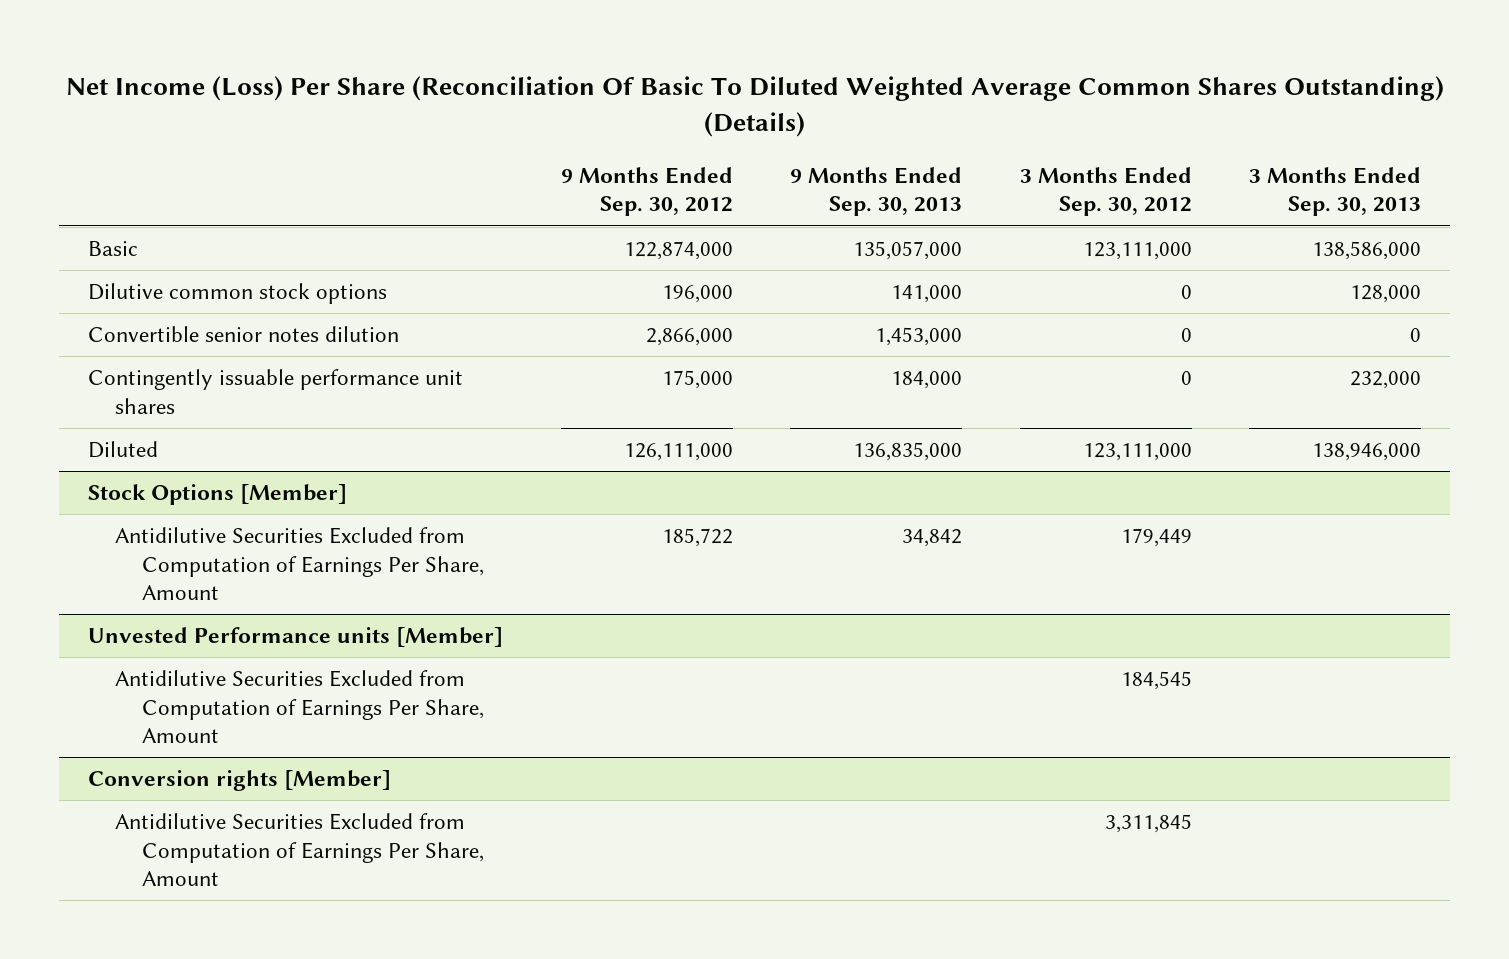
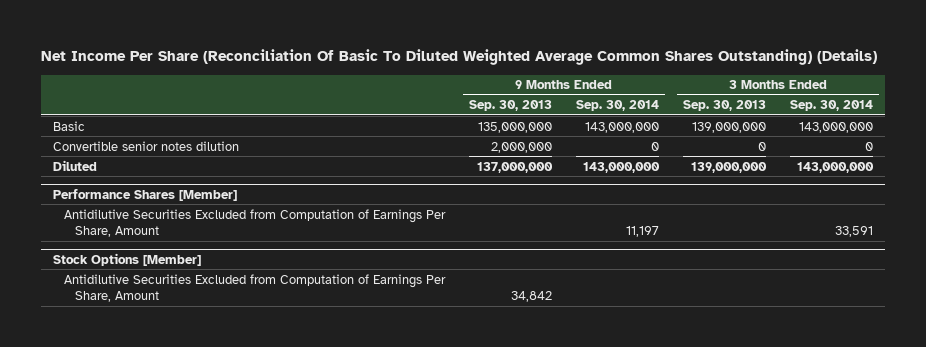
[65,76,1444,137] Net Income (Loss) Per Share (Reconciliation Of Basic To Diluted Weighted Average Common Shares Outstanding) (Details) -> [40,49,877,66] Net Income Per Share (Reconciliation Of Basic To Diluted Weighted Average Common Shares Outstanding) (Details)
[560,166,733,217] 9 Months Ended Sep. 30, 2012 -> none
[1019,166,1192,217] 3 Months Ended Sep. 30, 2012 -> none
none -> [575,100,659,112] Sep. 30, 2014
none -> [789,100,873,112] Sep. 30, 2014
[88,283,388,305] Dilutive common stock options -> none
[88,369,464,414] Contingently issuable performance unit shares -> none
[853,241,963,261] 135,057,000 -> [477,121,552,133] 135,000,000
[1312,241,1422,261] 138,586,000 -> [691,121,766,133] 139,000,000
[875,327,963,347] 1,453,000 -> [490,141,552,153] 2,000,000
[853,442,963,462] 136,835,000 -> [476,161,553,173] 137,000,000
[1312,443,1422,462] 138,946,000 -> [690,161,767,173] 139,000,000
none -> [52,188,237,201] Performance Shares [Member]
none -> [63,208,446,238] Antidilutive Securities Excluded from Computation of Earnings Per Share, Amount
[88,627,504,648] Unvested Performance units [Member] -> none
[115,670,484,744] Antidilutive Securities Excluded from Computation of Earnings Per Share, Amount -> none
[88,770,392,792] Conversion rights [Member] -> none
[115,813,484,887] Antidilutive Securities Excluded from Computation of Earnings Per Share, Amount -> none

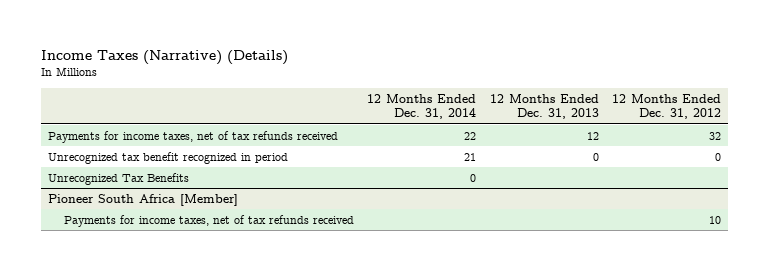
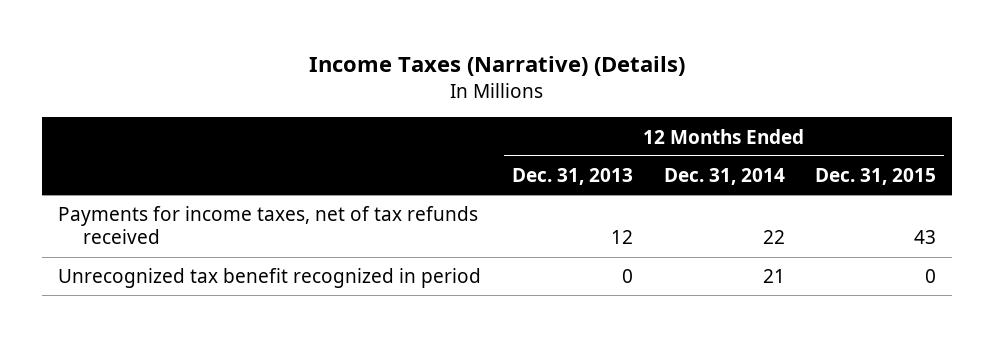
[612,93,722,120] 12 Months Ended Dec. 31, 2012 -> none
none -> [815,168,937,186] Dec. 31, 2015
[47,172,189,185] Unrecognized Tax Benefits -> none
[47,193,238,206] Pioneer South Africa [Member] -> none
[64,214,355,227] Payments for income taxes, net of tax refunds received -> none

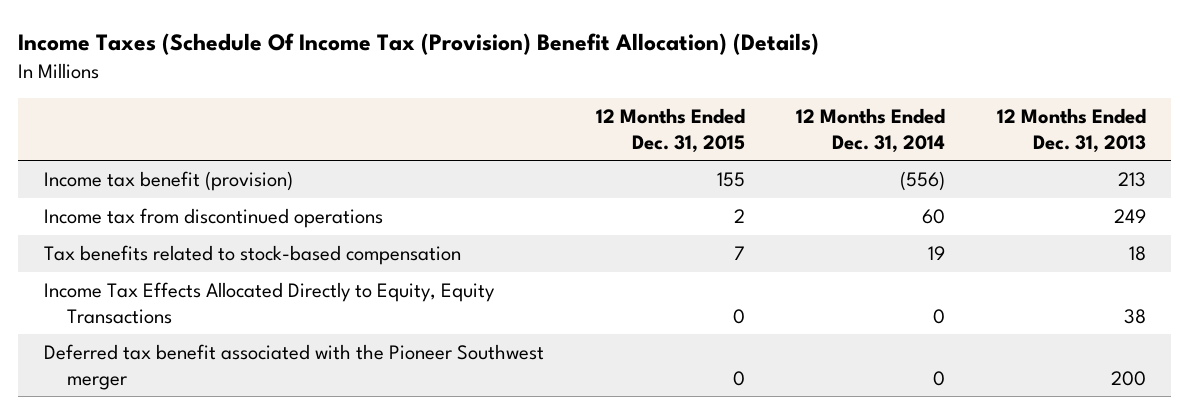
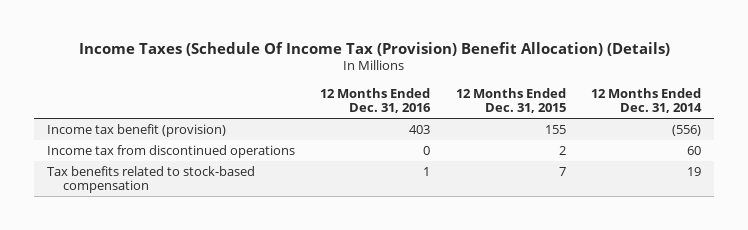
[996,108,1146,153] 12 Months Ended Dec. 31, 2013 -> none
none -> [320,87,432,114] 12 Months Ended Dec. 31, 2016
[44,282,496,324] Income Tax Effects Allocated Directly to Equity, Equity Transactions -> none
[44,344,545,390] Deferred tax benefit associated with the Pioneer Southwest merger -> none

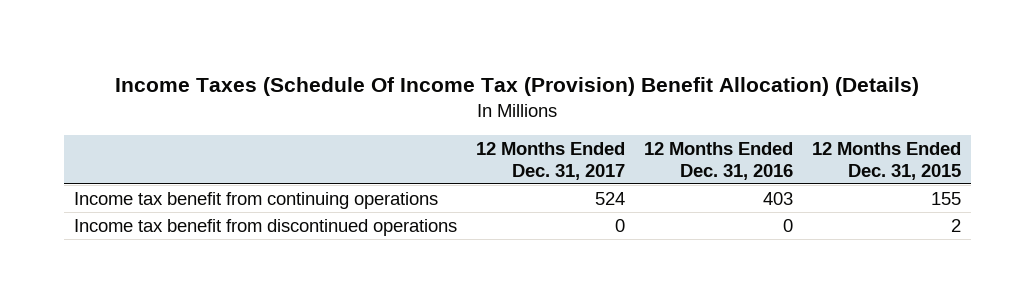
[591,87,703,114] 12 Months Ended Dec. 31, 2014 -> none
none -> [475,142,625,180] 12 Months Ended Dec. 31, 2017
[46,165,255,194] Tax benefits related to stock-based compensation -> none
[46,123,226,137] Income tax benefit (provision) -> [73,191,438,209] Income tax benefit from continuing operations
[46,144,295,158] Income tax from discontinued operations -> [73,218,457,236] Income tax benefit from discontinued operations

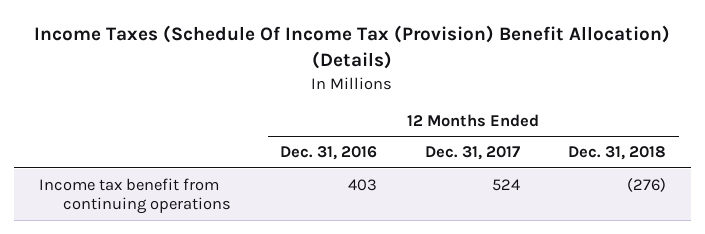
[812,142,962,180] 12 Months Ended Dec. 31, 2015 -> none
none -> [568,146,667,161] Dec. 31, 2018
[73,218,457,236] Income tax benefit from discontinued operations -> none

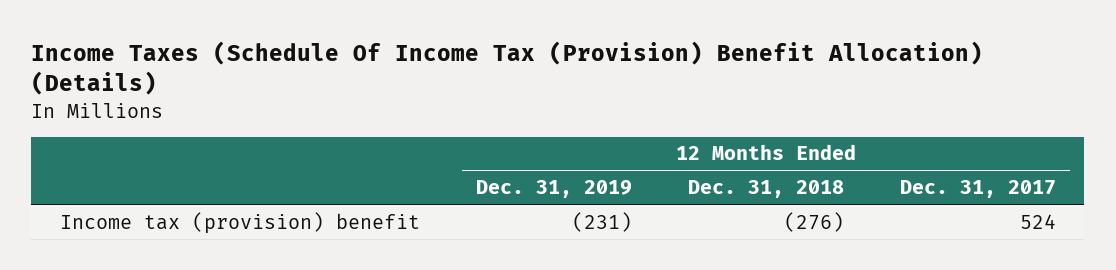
[279,146,377,161] Dec. 31, 2016 -> none
none -> [475,180,632,199] Dec. 31, 2019
[38,177,232,215] Income tax benefit from continuing operations -> [59,211,420,234] Income tax (provision) benefit

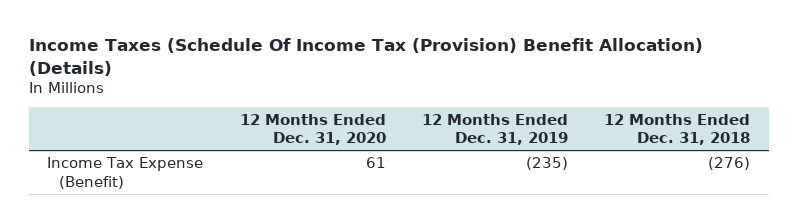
[900,180,1057,199] Dec. 31, 2017 -> none
none -> [239,113,386,146] 12 Months Ended Dec. 31, 2020
[59,211,420,234] Income tax (provision) benefit -> [47,157,204,189] Income Tax Expense (Benefit)
[571,211,632,232] (231) -> [526,157,569,171] (235)

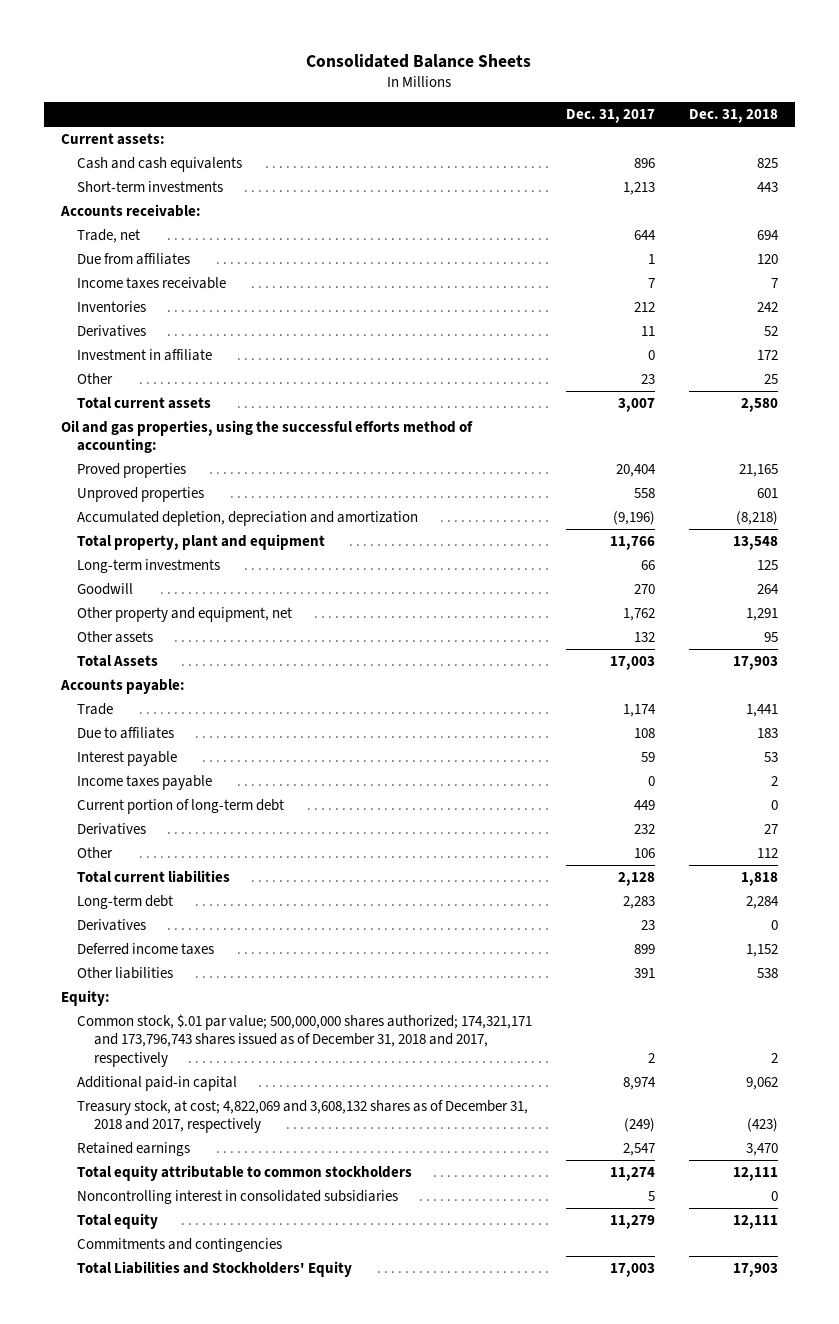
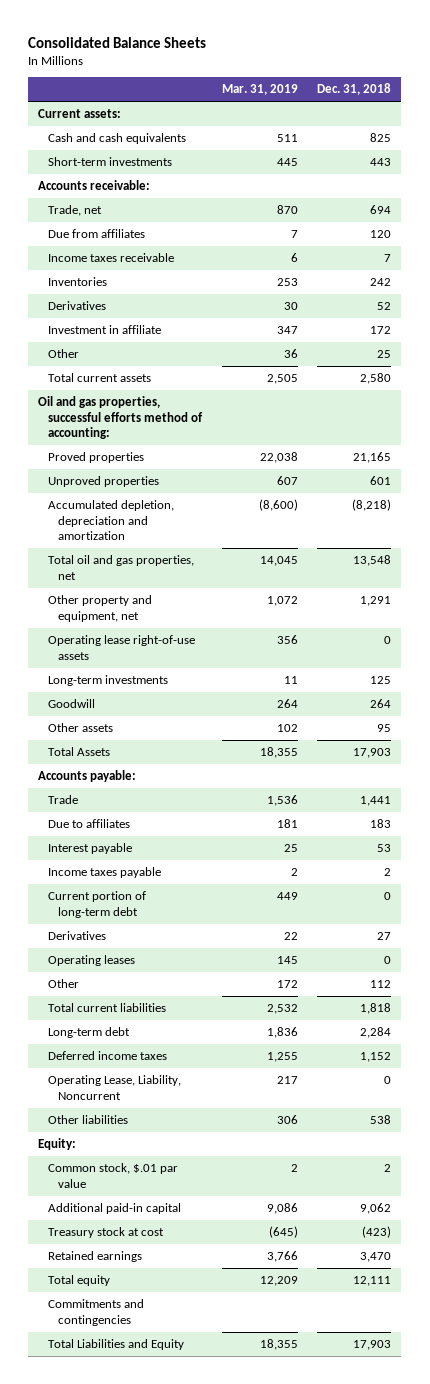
[566,109,656,124] Dec. 31, 2017 -> none
none -> [221,84,298,96] Mar. 31, 2019
[60,419,473,454] Oil and gas properties, using the successful efforts method of accounting: -> [38,396,203,439] Oil and gas properties, successful efforts method of accounting:
[77,533,326,550] Total property, plant and equipment -> [47,555,194,580] Total oil and gas properties, net
[77,606,293,622] Other property and equipment, net -> [47,595,152,622] Other property and equipment, net
none -> [47,635,195,660] Operating lease right-of-use assets
none -> [47,955,135,967] Operating leases
[77,918,147,931] Derivatives -> none
none -> [47,1075,181,1100] Operating Lease, Liability, Noncurrent
[77,1013,533,1068] Common stock, $.01 par value; 500,000,000 shares authorized; 174,321,171 and 173,796,743 shares issued as of December 31, 2018 and 2017, respectively -> [47,1163,178,1188] Common stock, $.01 par value
[77,1099,529,1134] Treasury stock, at cost; 4,822,069 and 3,608,132 shares as of December 31, 2018 and 2017, respectively -> [47,1227,164,1239] Treasury stock at cost
[77,1164,413,1181] Total equity attributable to common stockholders -> none
[77,1189,399,1204] Noncontrolling interest in consolidated subsidiaries -> none
[77,1260,353,1277] Total Liabilities and Stockholders' Equity -> [47,1339,184,1351] Total Liabilities and Equity

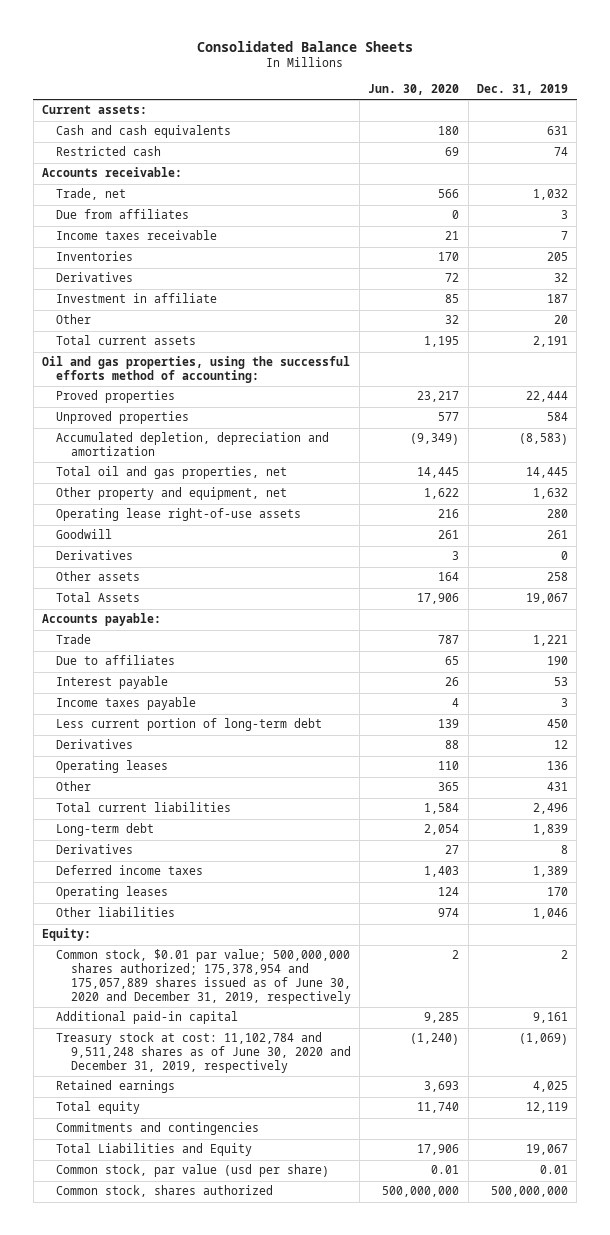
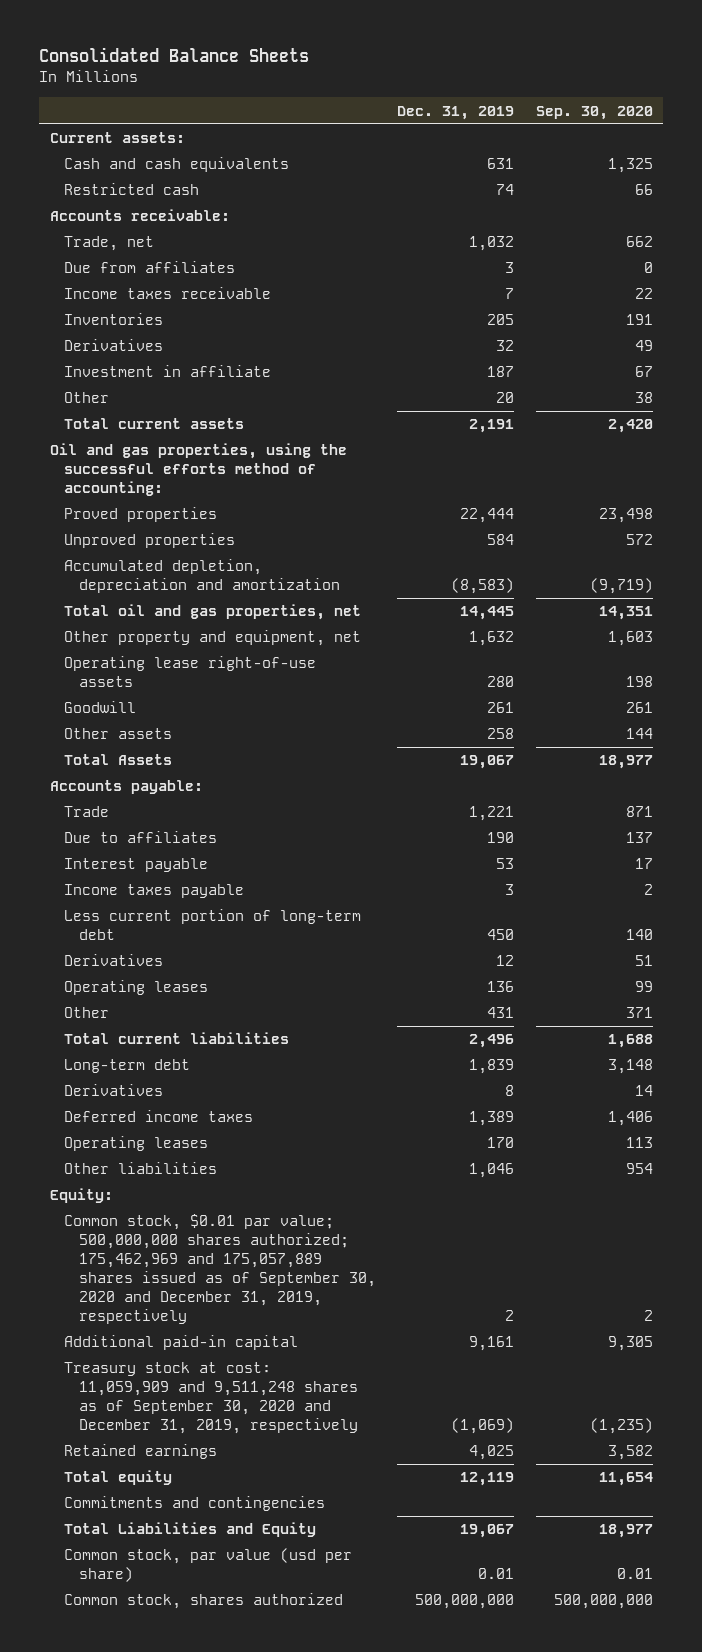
[368,84,460,96] Jun. 30, 2020 -> none
none -> [535,105,653,120] Sep. 30, 2020
[56,550,134,561] Derivatives -> none
[56,949,351,1004] Common stock, $0.01 par value; 500,000,000 shares authorized; 175,378,954 and 175,057,889 shares issued as of June 30, 2020 and December 31, 2019, respectively -> [64,1214,376,1324] Common stock, $0.01 par value; 500,000,000 shares authorized; 175,462,969 and 175,057,889 shares issued as of September 30, 2020 and December 31, 2019, respectively
[56,1032,351,1073] Treasury stock at cost: 11,102,784 and 9,511,248 shares as of June 30, 2020 and December 31, 2019, respectively -> [64,1362,358,1434] Treasury stock at cost: 11,059,909 and 9,511,248 shares as of September 30, 2020 and December 31, 2019, respectively

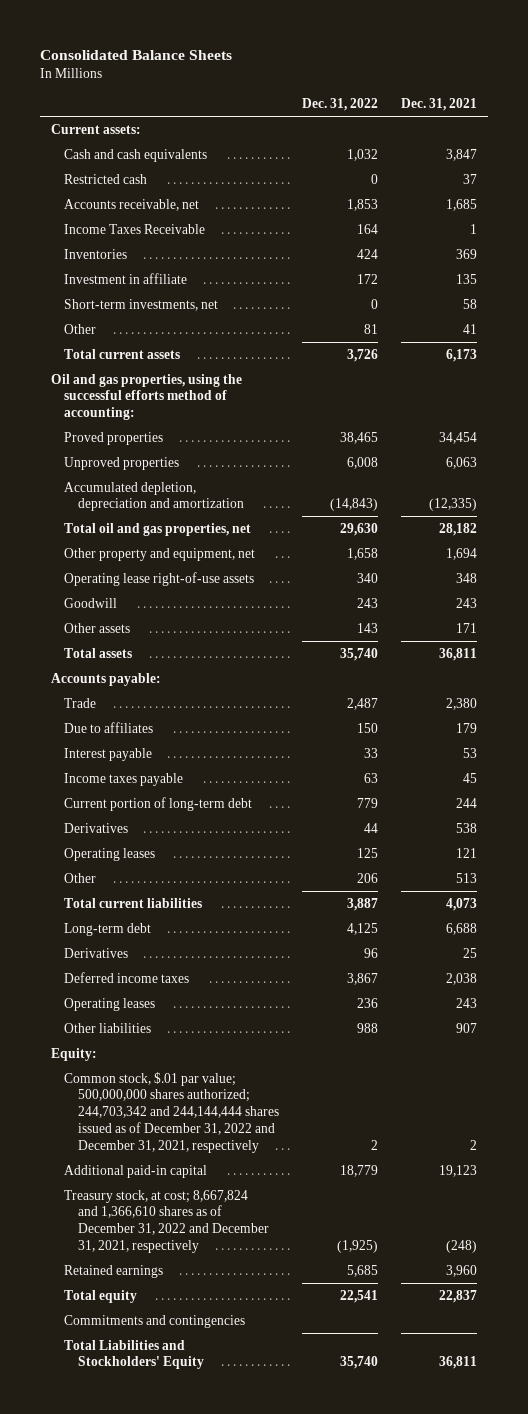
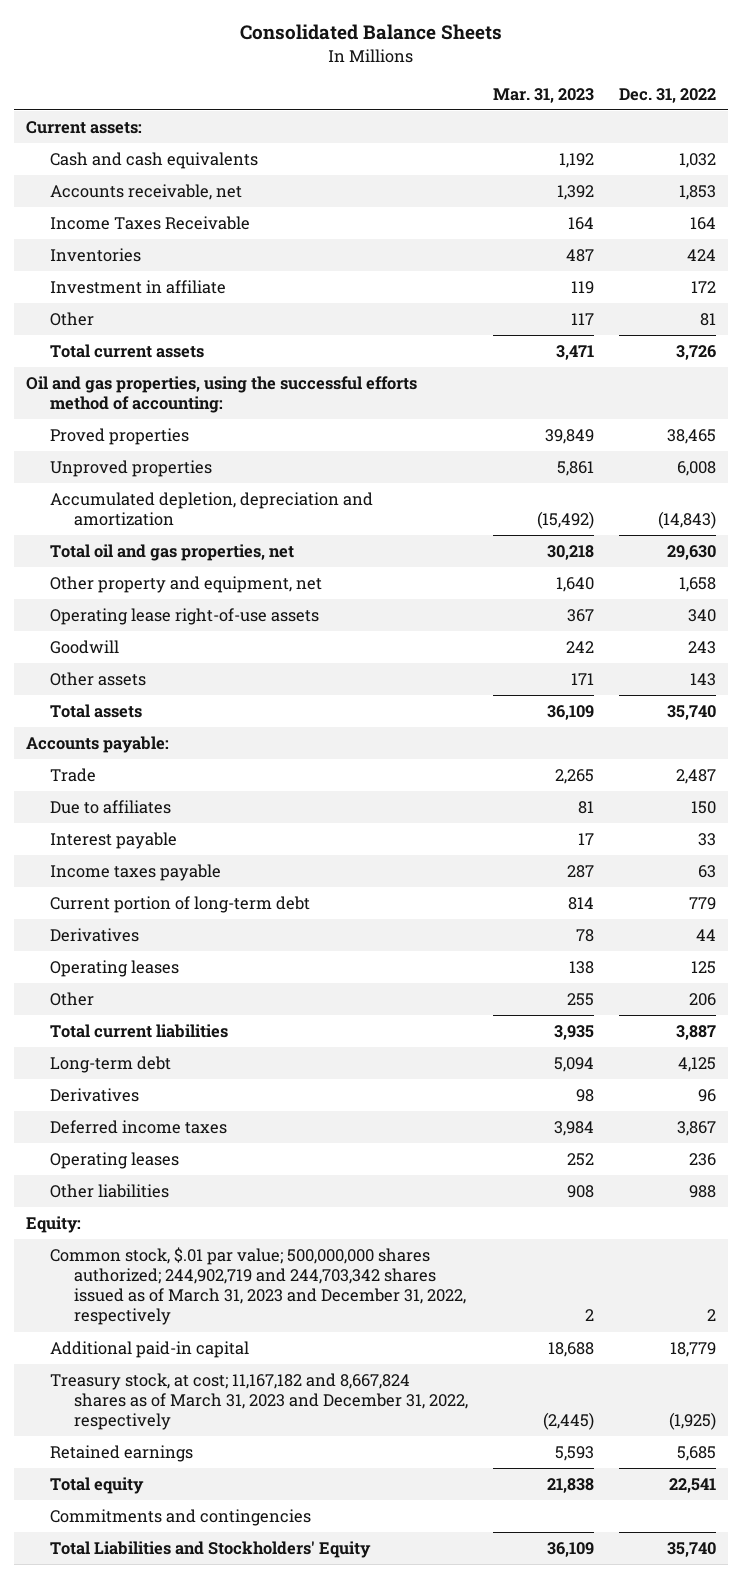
[400,98,477,112] Dec. 31, 2021 -> none
none -> [492,87,594,103] Mar. 31, 2023
[64,173,148,184] Restricted cash -> none
[64,298,219,311] Short-term investments, net -> none
[64,1071,279,1153] Common stock, $.01 par value; 500,000,000 shares authorized; 244,703,342 and 244,144,444 shares issued as of December 31, 2022 and December 31, 2021, respectively -> [50,1246,466,1326] Common stock, $.01 par value; 500,000,000 shares authorized; 244,902,719 and 244,703,342 shares issued as of March 31, 2023 and December 31, 2022, respectively
[64,1189,269,1254] Treasury stock, at cost; 8,667,824 and 1,366,610 shares as of December 31, 2022 and December 31, 2021, respectively -> [50,1372,468,1431] Treasury stock, at cost; 11,167,182 and 8,667,824 shares as of March 31, 2023 and December 31, 2022, respectively

